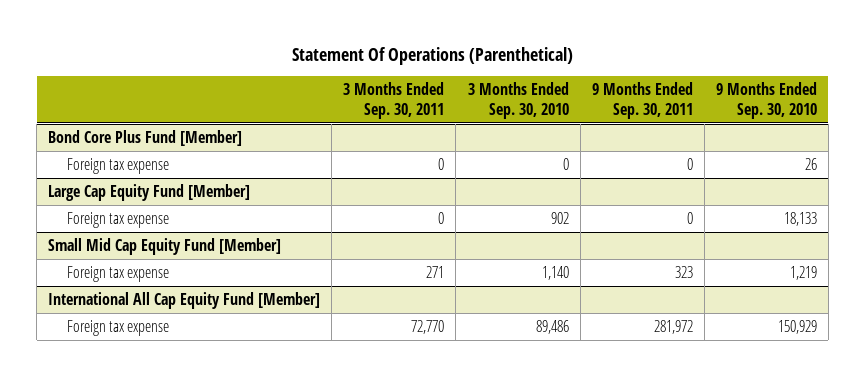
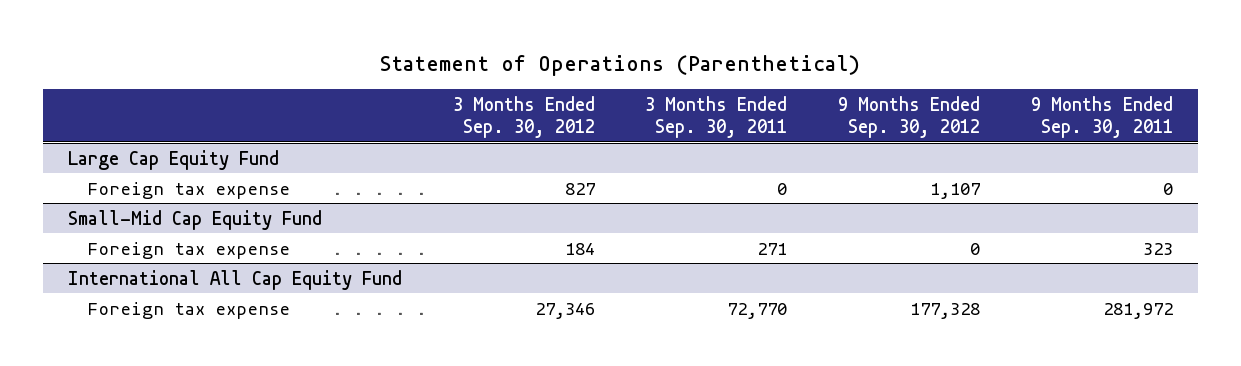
[291,46,573,65] Statement Of Operations (Parenthetical) -> [380,54,861,76] Statement of Operations (Parenthetical)
[467,82,569,119] 3 Months Ended Sep. 30, 2010 -> none
[715,82,817,119] 9 Months Ended Sep. 30, 2010 -> none
none -> [452,95,595,138] 3 Months Ended Sep. 30, 2012
none -> [838,95,981,138] 9 Months Ended Sep. 30, 2012
[48,130,243,147] Bond Core Plus Fund [Member] -> none
[67,158,170,175] Foreign tax expense -> none
[48,184,251,202] Large Cap Equity Fund [Member] -> [67,149,279,170] Large Cap Equity Fund
[48,238,282,256] Small Mid Cap Equity Fund [Member] -> [67,209,322,230] Small-Mid Cap Equity Fund
[48,292,321,310] International All Cap Equity Fund [Member] -> [67,269,402,290] International All Cap Equity Fund

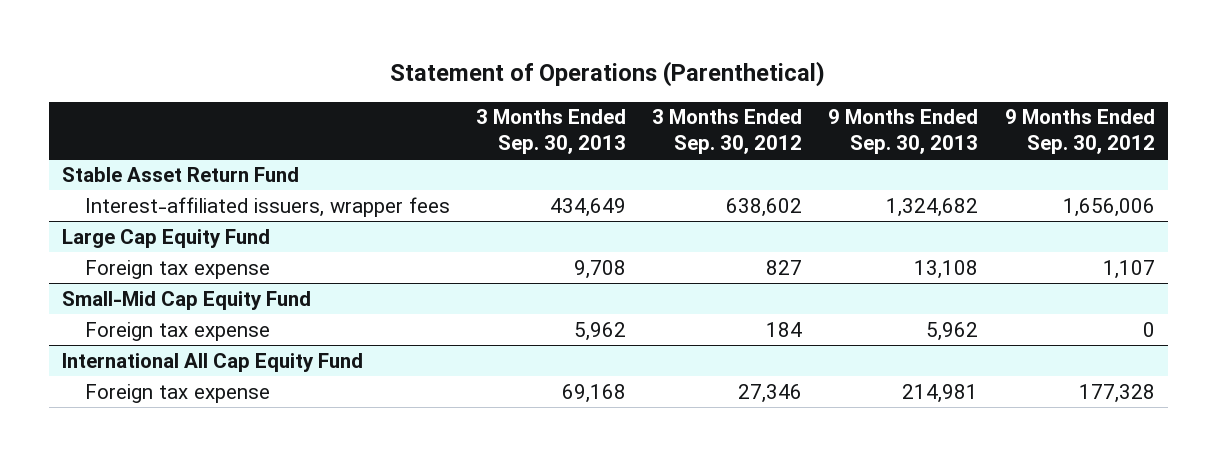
[645,95,788,138] 3 Months Ended Sep. 30, 2011 -> none
[1030,95,1173,138] 9 Months Ended Sep. 30, 2011 -> none
none -> [476,109,627,154] 3 Months Ended Sep. 30, 2013
none -> [828,109,979,154] 9 Months Ended Sep. 30, 2013
none -> [62,166,300,182] Stable Asset Return Fund
none -> [85,196,451,217] Interest-affiliated issuers, wrapper fees

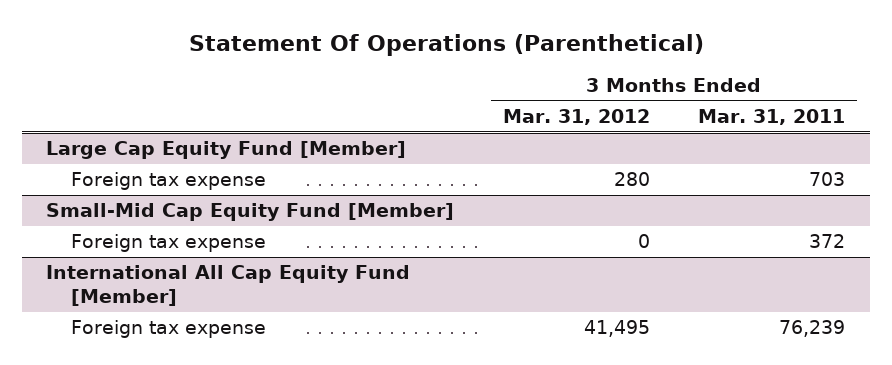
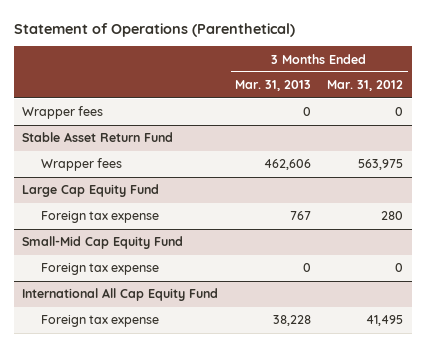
[188,34,704,57] Statement Of Operations (Parenthetical) -> [13,22,295,37] Statement of Operations (Parenthetical)
[698,108,846,125] Mar. 31, 2011 -> none
none -> [234,80,311,92] Mar. 31, 2013
none -> [22,106,104,120] Wrapper fees
none -> [22,132,174,143] Stable Asset Return Fund
none -> [41,158,123,172] Wrapper fees
[46,141,407,160] Large Cap Equity Fund [Member] -> [22,184,160,198] Large Cap Equity Fund
[46,203,455,222] Small-Mid Cap Equity Fund [Member] -> [22,236,184,250] Small-Mid Cap Equity Fund
[46,265,411,307] International All Cap Equity Fund [Member] -> [22,288,219,302] International All Cap Equity Fund

